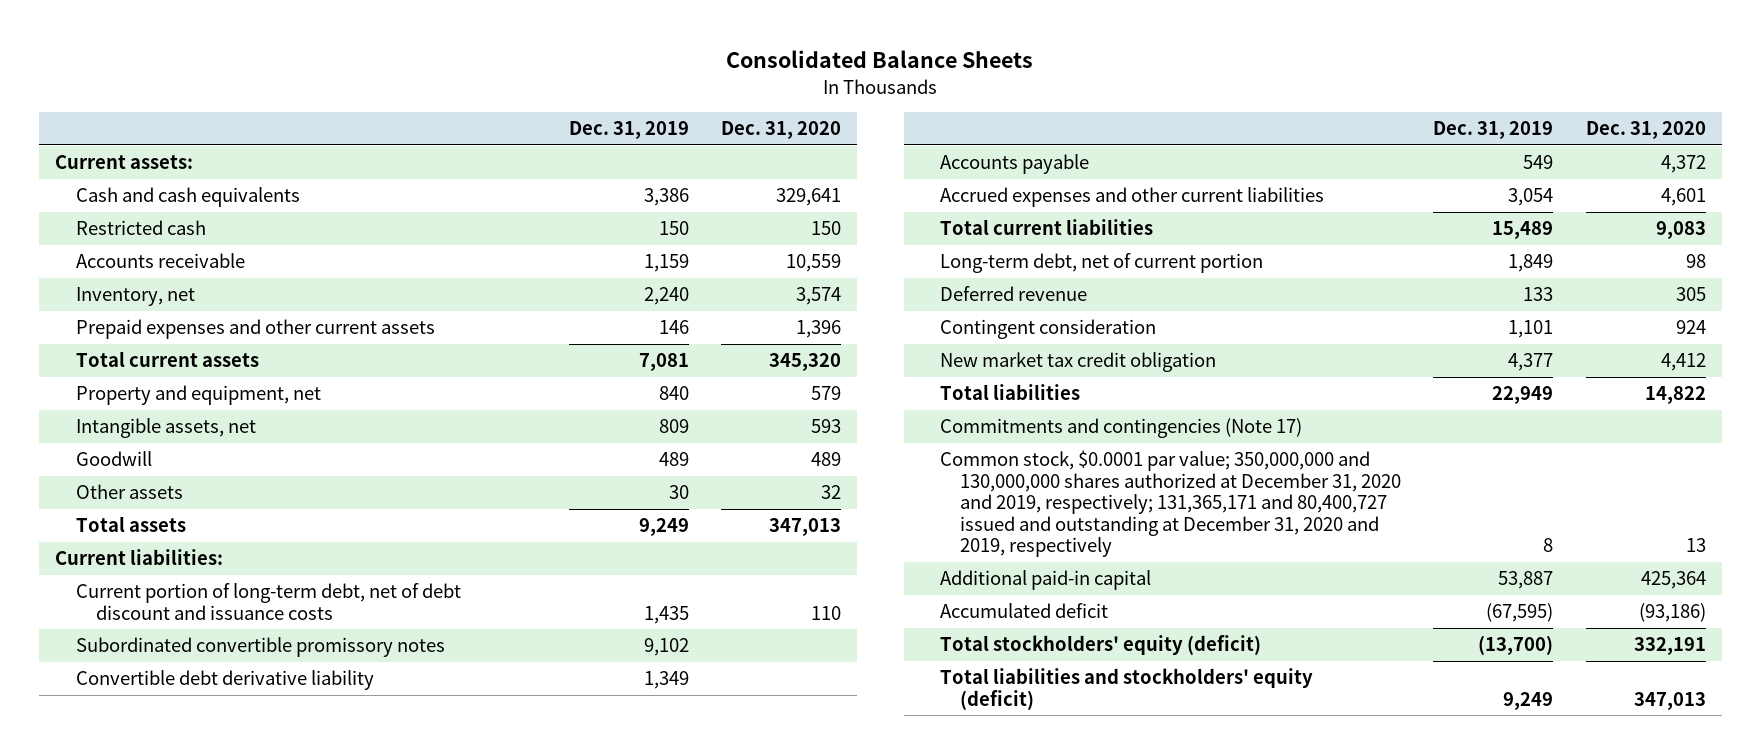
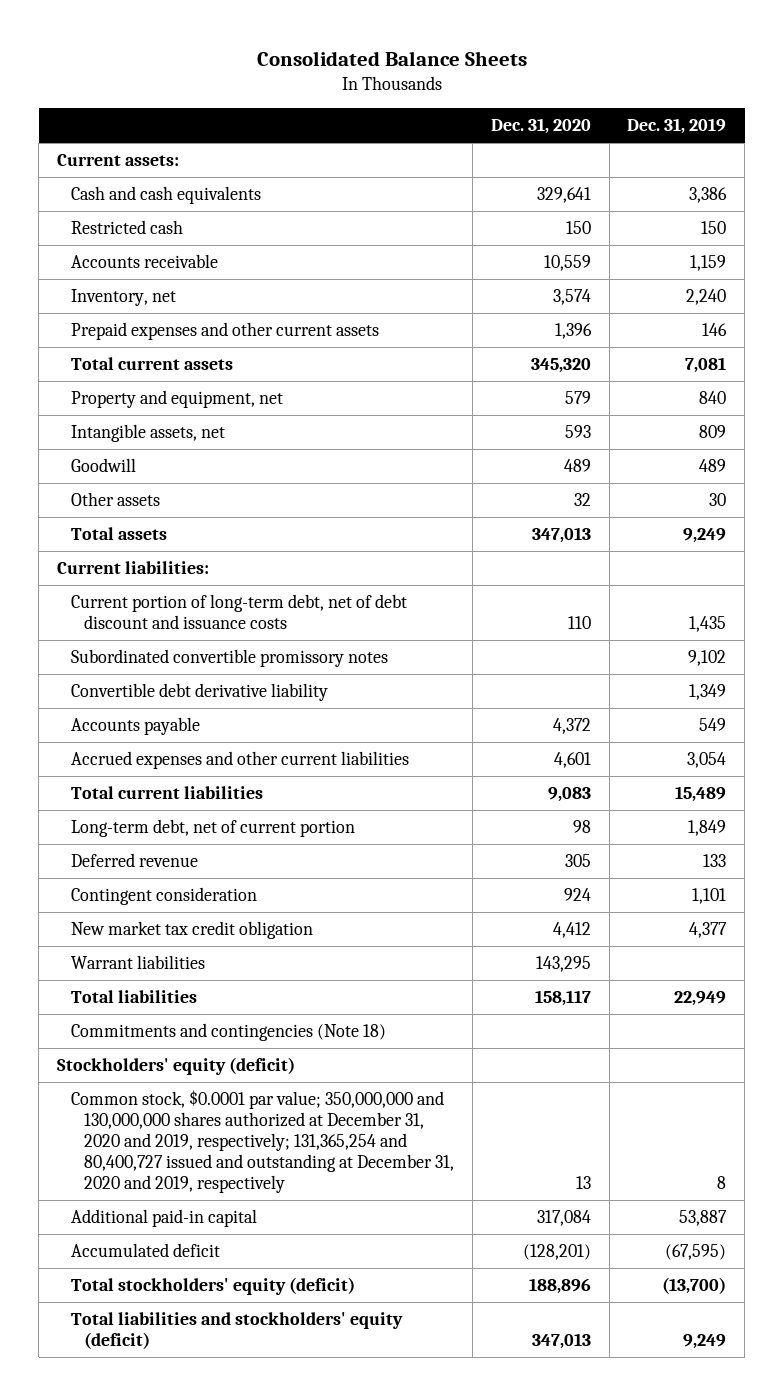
none -> [70,955,205,970] Warrant liabilities
[1644,386,1706,405] 14,822 -> [534,990,591,1007] 158,117
[940,418,1303,439] Commitments and contingencies (Note 17) -> [70,1023,386,1042] Commitments and contingencies (Note 18)
none -> [57,1057,296,1076] Stockholders' equity (deficit)
[940,450,1402,558] Common stock, $0.0001 par value; 350,000,000 and 130,000,000 shares authorized at December 31, 2020 and 2019, respectively; 131,365,171 and 80,400,727 issued and outstanding at December 31, 2020 and 2019, respectively -> [70,1090,455,1193] Common stock, $0.0001 par value; 350,000,000 and 130,000,000 shares authorized at December 31, 2020 and 2019, respectively; 131,365,254 and 80,400,727 issued and outstanding at December 31, 2020 and 2019, respectively
[1640,571,1706,590] 425,364 -> [536,1210,591,1227] 317,084
[1638,603,1706,623] (93,186) -> [522,1244,591,1261] (128,201)
[1633,637,1706,656] 332,191 -> [528,1278,591,1295] 188,896

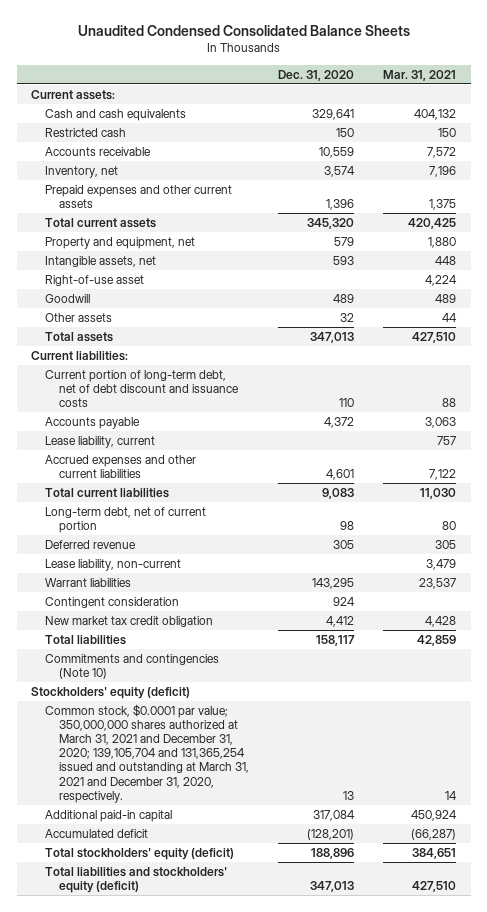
[256,51,527,67] Consolidated Balance Sheets -> [77,24,410,36] Unaudited Condensed Consolidated Balance Sheets
[627,118,727,135] Dec. 31, 2019 -> none
none -> [383,69,457,81] Mar. 31, 2021
none -> [45,275,145,287] Right-of-use asset
[70,649,388,668] Subordinated convertible promissory notes -> none
[70,683,328,702] Convertible debt derivative liability -> none
none -> [45,436,156,449] Lease liability, current
none -> [45,559,182,572] Lease liability, non-current
[70,955,205,970] Warrant liabilities -> [45,578,132,588] Warrant liabilities
[70,1023,386,1042] Commitments and contingencies (Note 18) -> [45,654,220,680] Commitments and contingencies (Note 10)
[70,1090,455,1193] Common stock, $0.0001 par value; 350,000,000 and 130,000,000 shares authorized at December 31, 2020 and 2019, respectively; 131,365,254 and 80,400,727 issued and outstanding at December 31, 2020 and 2019, respectively -> [45,704,250,803] Common stock, $0.0001 par value; 350,000,000 shares authorized at March 31, 2021 and December 31, 2020; 139,105,704 and 131,365,254 issued and outstanding at March 31, 2021 and December 31, 2020, respectively.

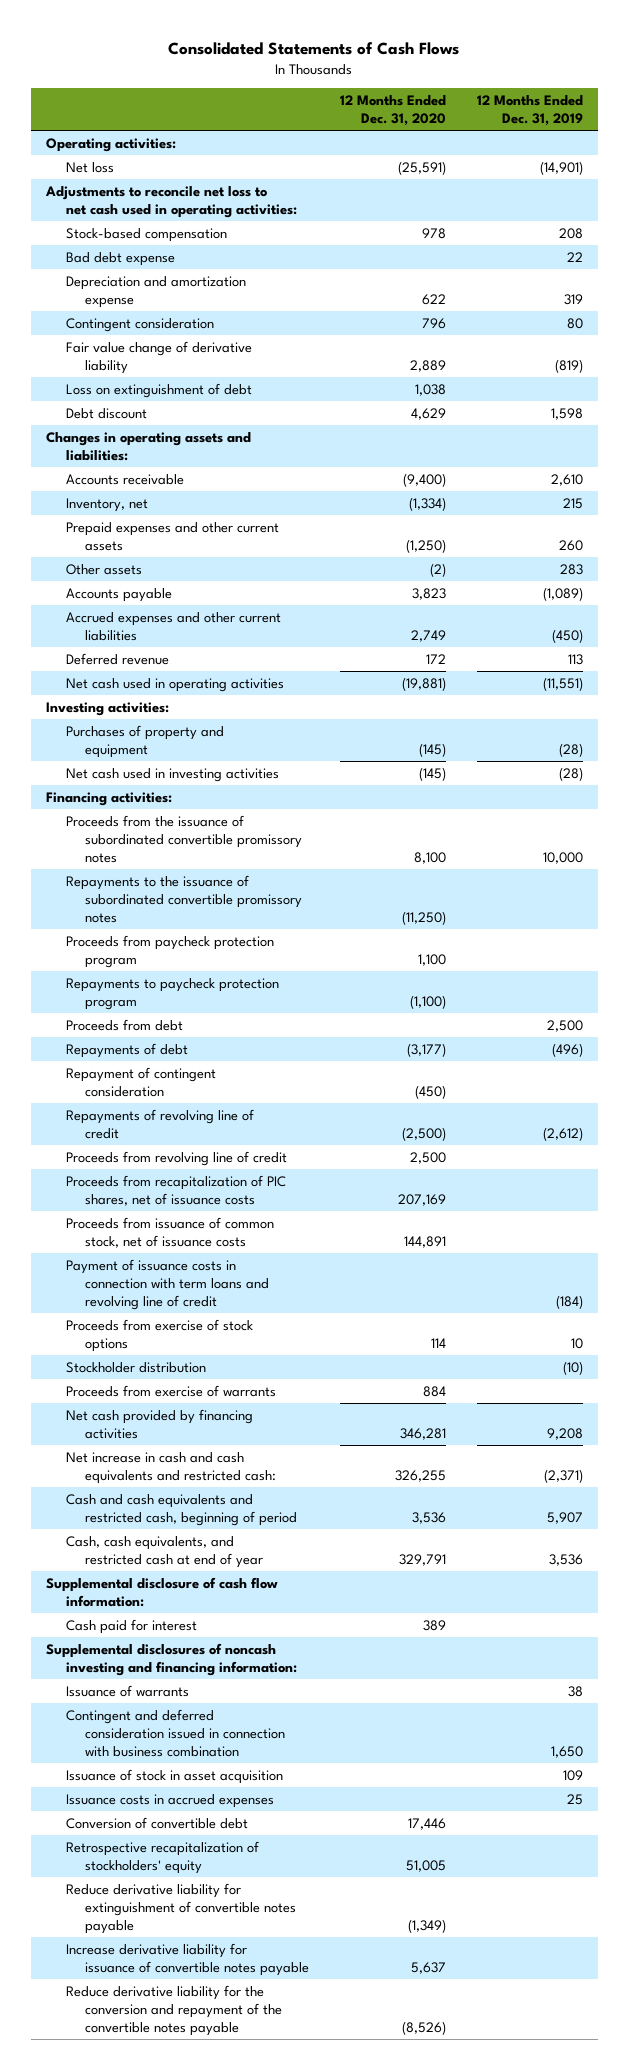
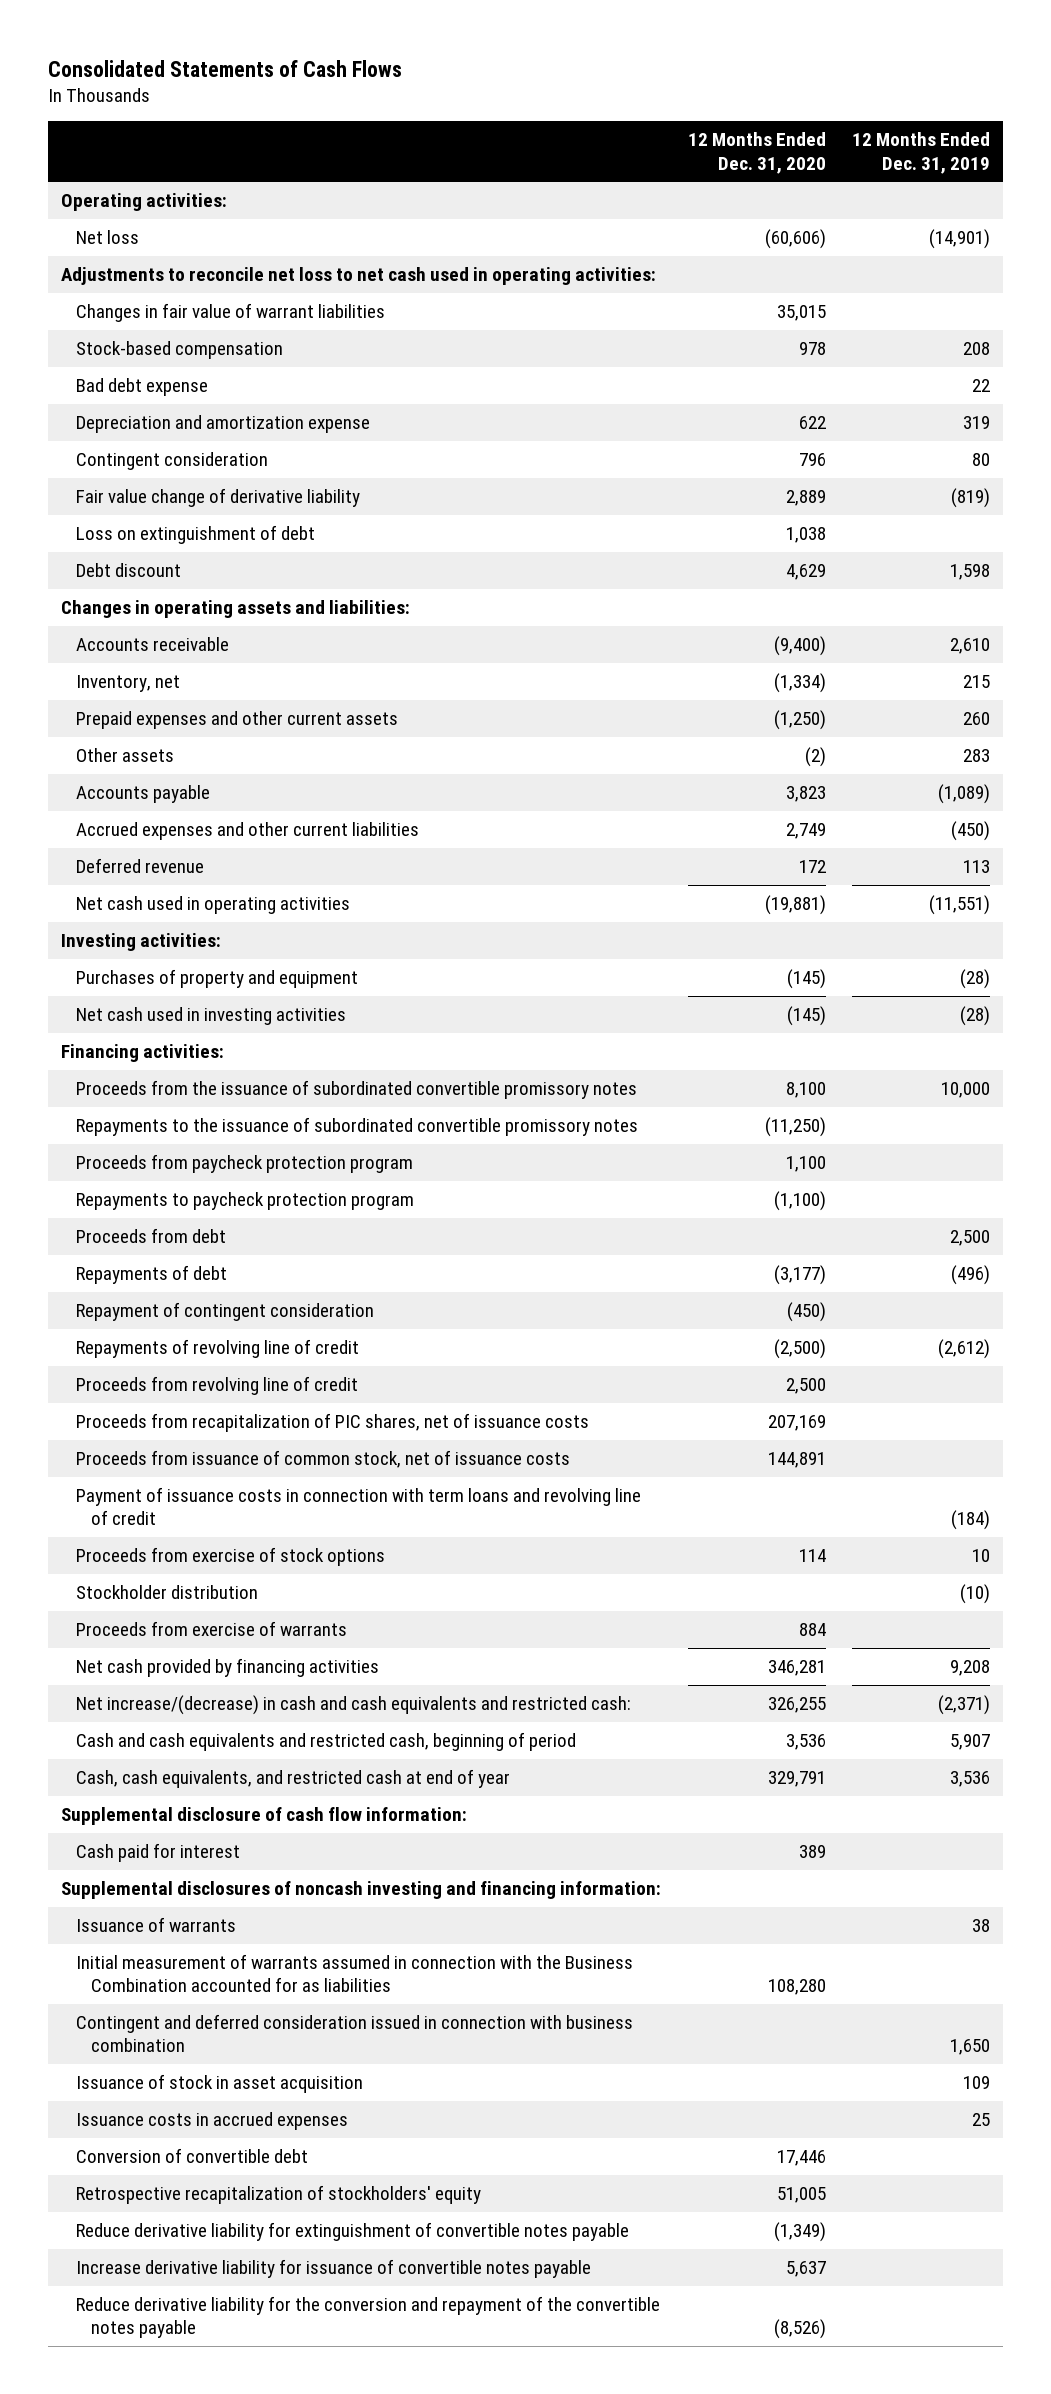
[398,160,447,175] (25,591) -> [764,229,826,250] (60,606)
none -> [76,303,386,323] Changes in fair value of warrant liabilities
[65,1451,277,1484] Net increase in cash and cash equivalents and restricted cash: -> [76,1695,632,1716] Net increase/(decrease) in cash and cash equivalents and restricted cash:
none -> [76,1954,634,1993] Initial measurement of warrants assumed in connection with the Business Combination accounted for as liabilities

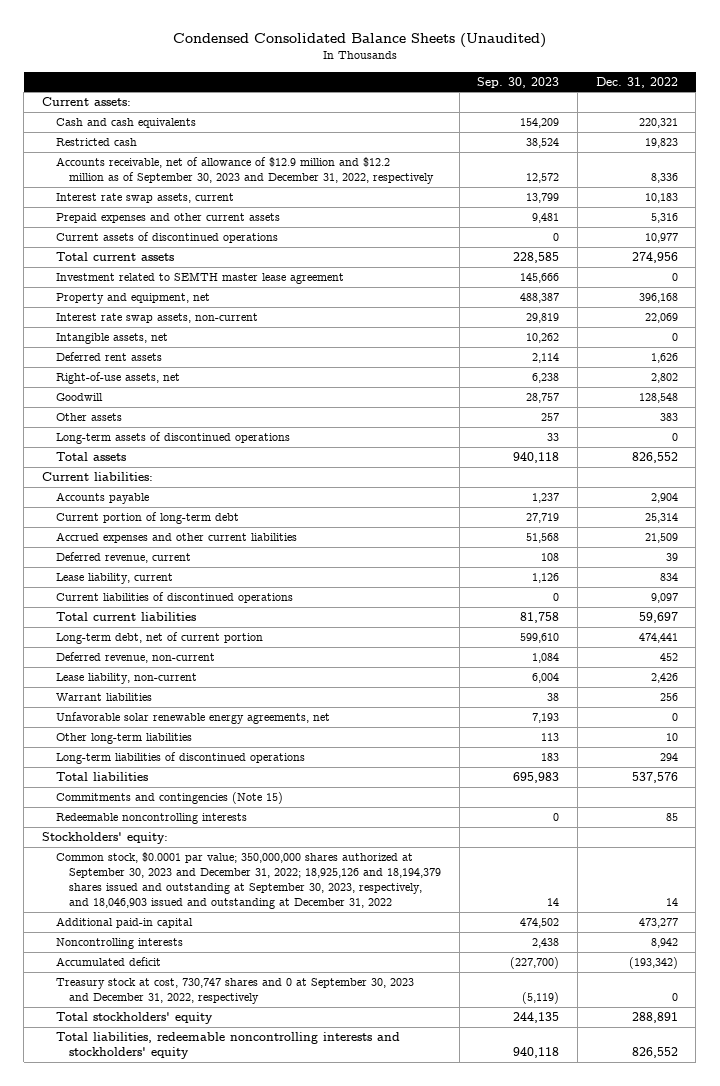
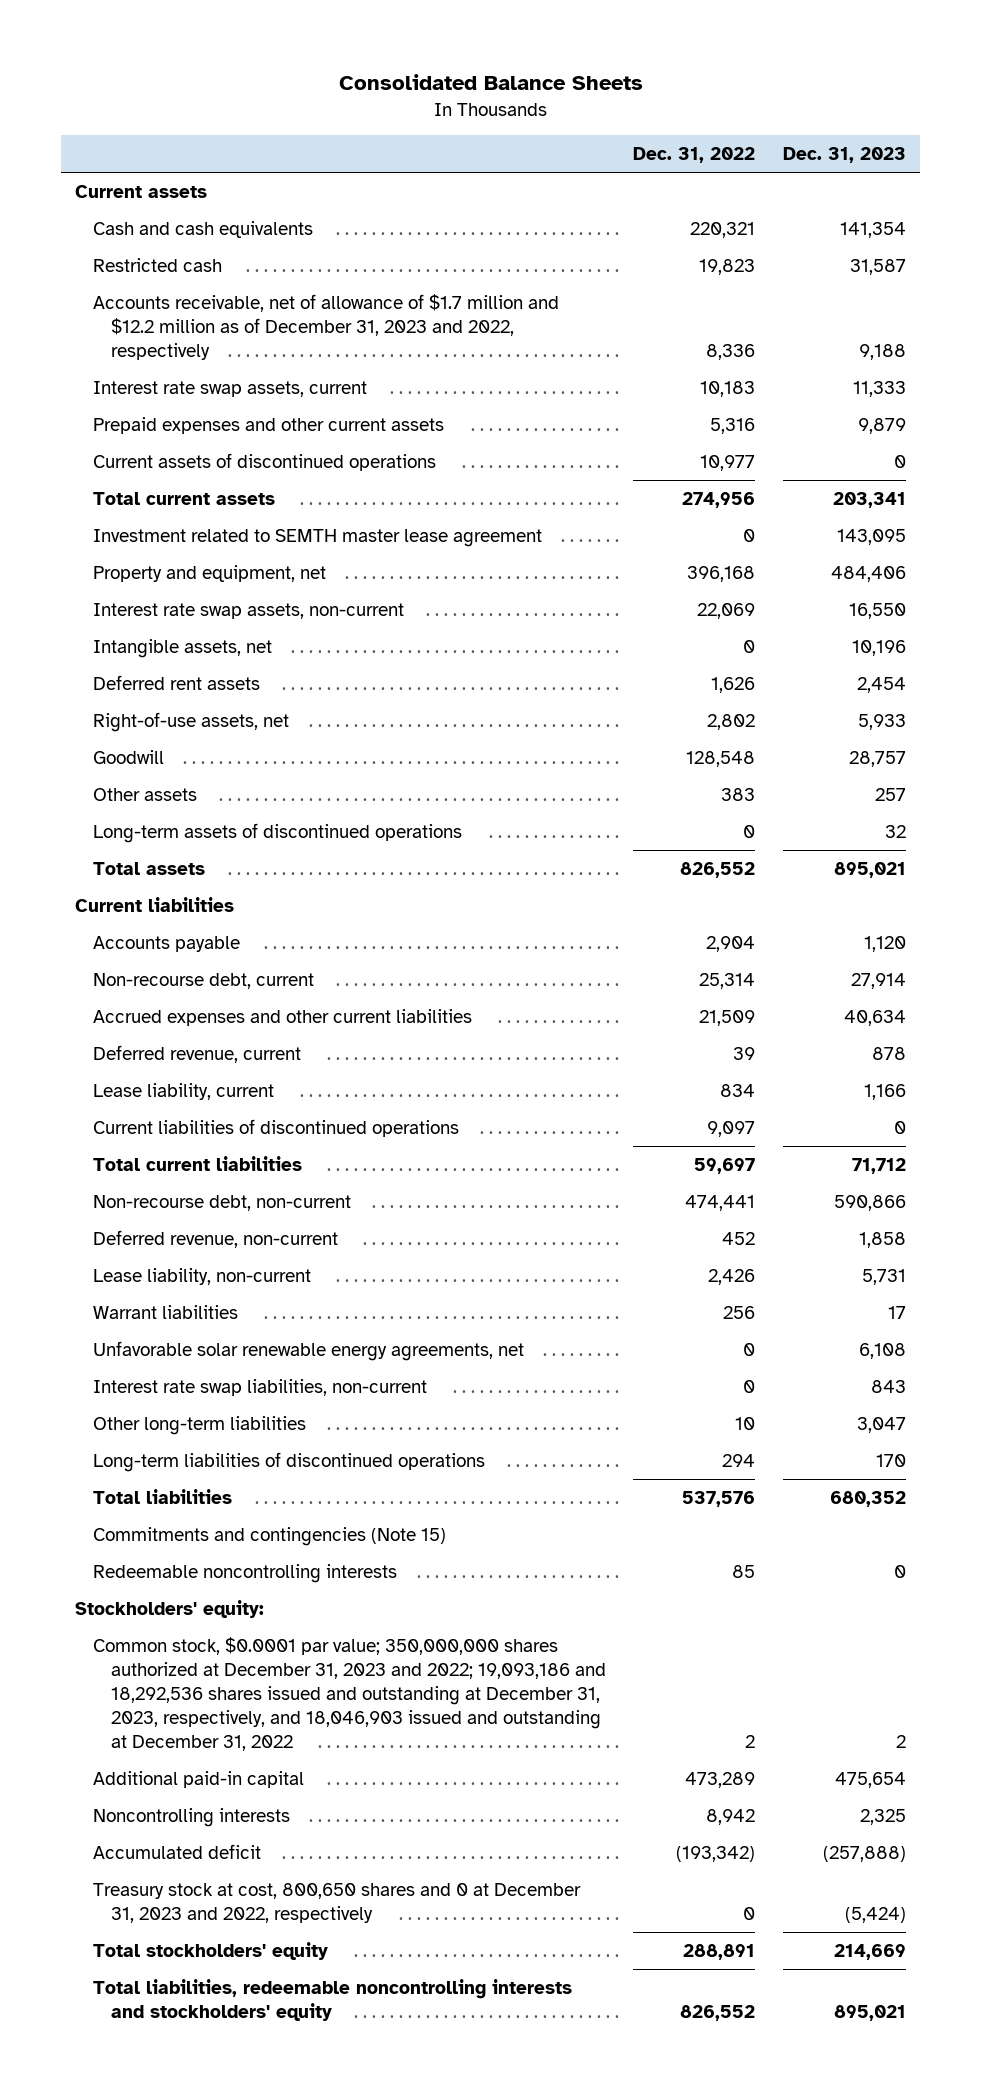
[172,32,546,48] Condensed Consolidated Balance Sheets (Unaudited) -> [338,74,643,91] Consolidated Balance Sheets
[477,76,560,88] Sep. 30, 2023 -> none
none -> [783,147,907,164] Dec. 31, 2023
[42,97,132,107] Current assets: -> [74,185,207,199] Current assets
[55,157,435,185] Accounts receivable, net of allowance of $12.9 million and $12.2 million as of September 30, 2023 and December 31, 2022, respectively -> [92,294,559,360] Accounts receivable, net of allowance of $1.7 million and $12.2 million as of December 31, 2023 and 2022, respectively
[42,472,154,482] Current liabilities: -> [74,897,234,913] Current liabilities
[55,512,239,525] Current portion of long-term debt -> [92,973,314,990] Non-recourse debt, current
[55,632,263,645] Long-term debt, net of current portion -> [92,1195,351,1212] Non-recourse debt, non-current
none -> [92,1379,427,1397] Interest rate swap liabilities, non-current
[55,852,442,909] Common stock, $0.0001 par value; 350,000,000 shares authorized at September 30, 2023 and December 31, 2022; 18,925,126 and 18,194,379 shares issued and outstanding at September 30, 2023, respectively, and 18,046,903 issued and outstanding at December 31, 2022 -> [92,1637,606,1751] Common stock, $0.0001 par value; 350,000,000 shares authorized at December 31, 2023 and 2022; 19,093,186 and 18,292,536 shares issued and outstanding at December 31, 2023, respectively, and 18,046,903 issued and outstanding at December 31, 2022
[665,897,678,906] 14 -> [745,1734,756,1748] 2
[638,918,678,929] 473,277 -> [685,1772,756,1789] 473,289
[55,978,414,1005] Treasury stock at cost, 730,747 shares and 0 at September 30, 2023 and December 31, 2022, respectively -> [92,1883,581,1924] Treasury stock at cost, 800,650 shares and 0 at December 31, 2023 and 2022, respectively

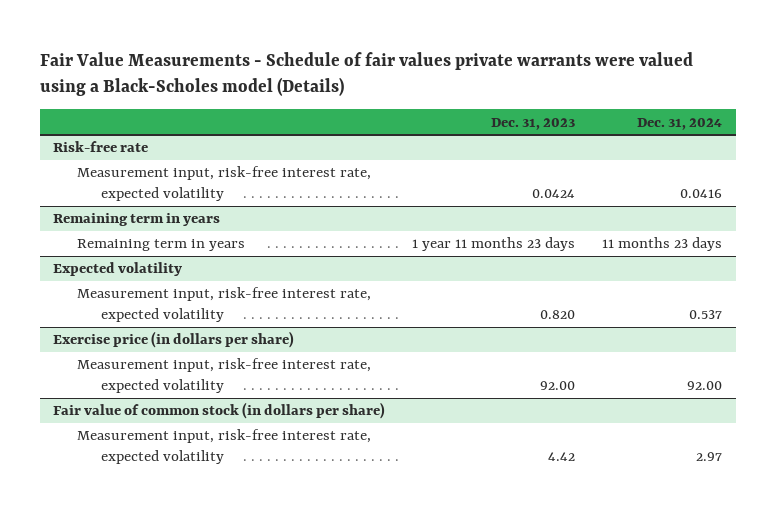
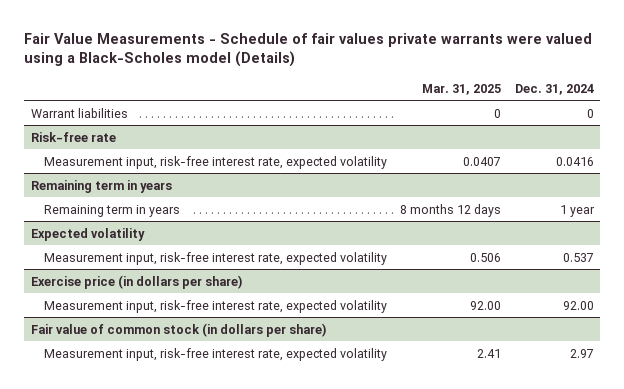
[491,117,576,130] Dec. 31, 2023 -> none
none -> [422,83,502,95] Mar. 31, 2025
none -> [30,107,128,118] Warrant liabilities
[602,237,723,252] 11 months 23 days -> [559,204,595,217] 1 year

